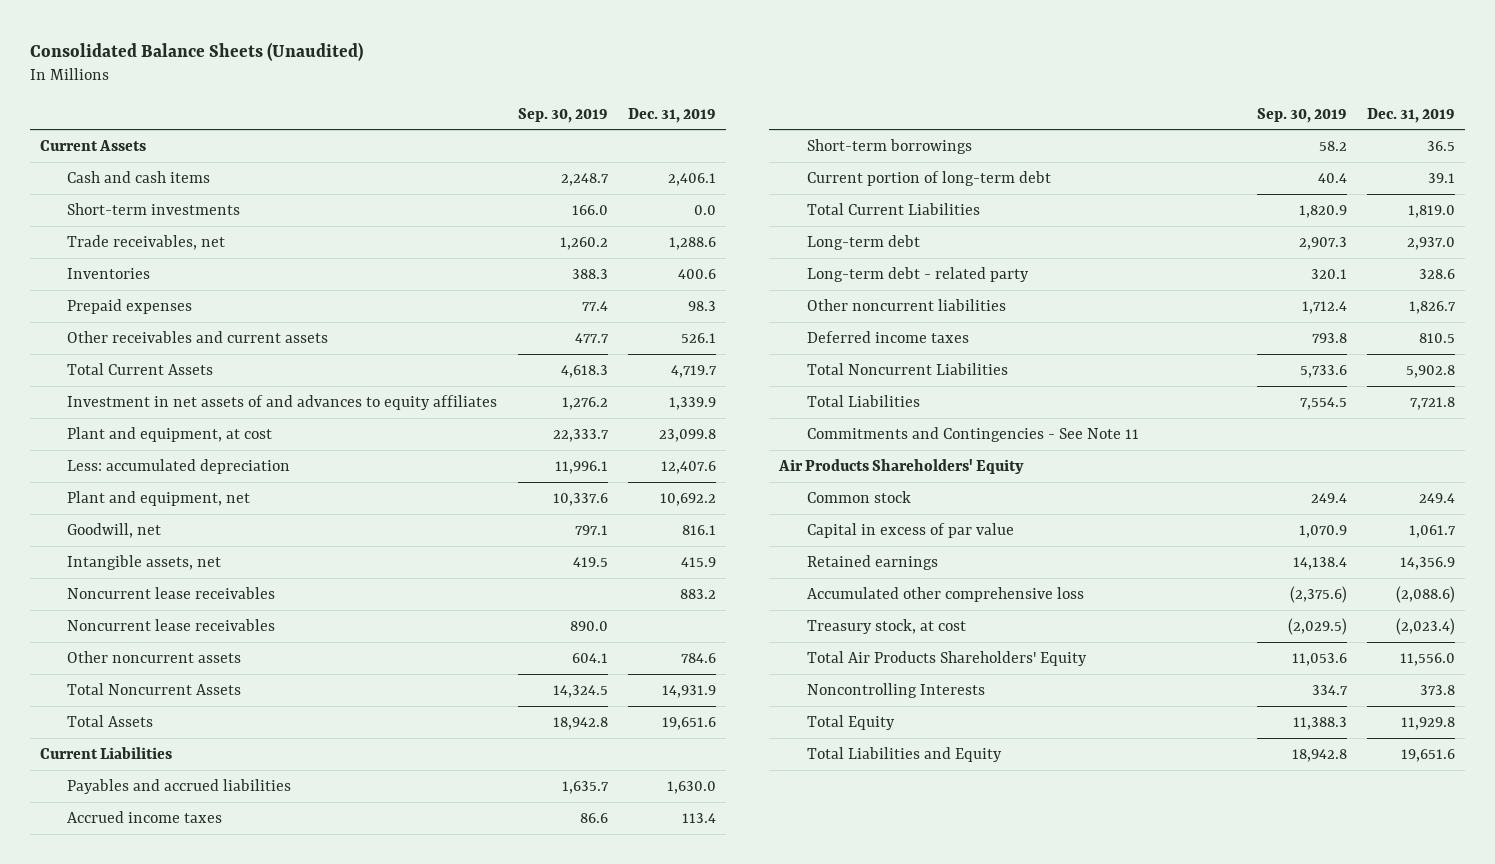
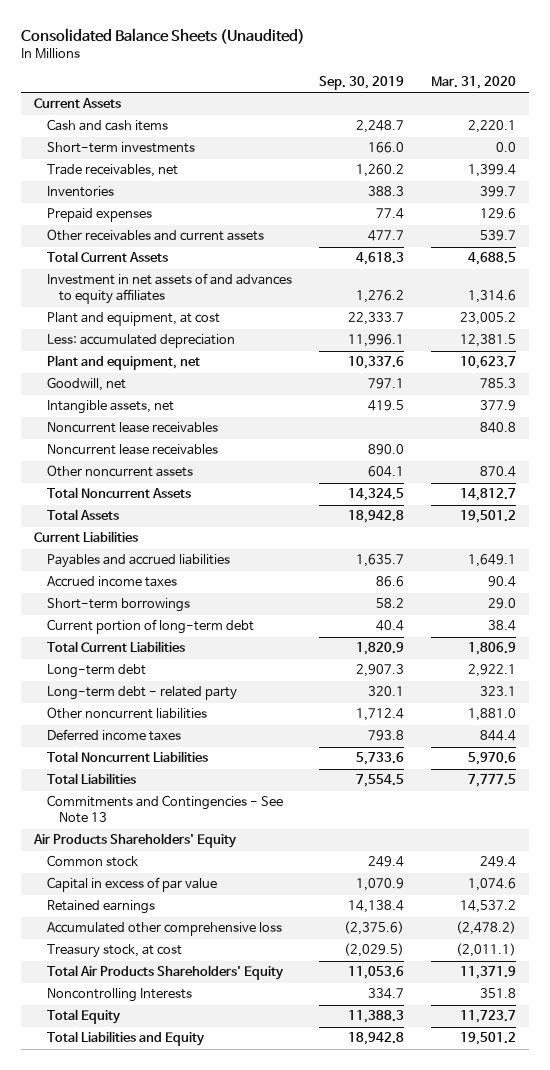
[627,107,716,123] Dec. 31, 2019 -> none
none -> [430,76,516,90] Mar. 31, 2020
[806,426,1139,442] Commitments and Contingencies - See Note 11 -> [46,795,283,824] Commitments and Contingencies - See Note 13

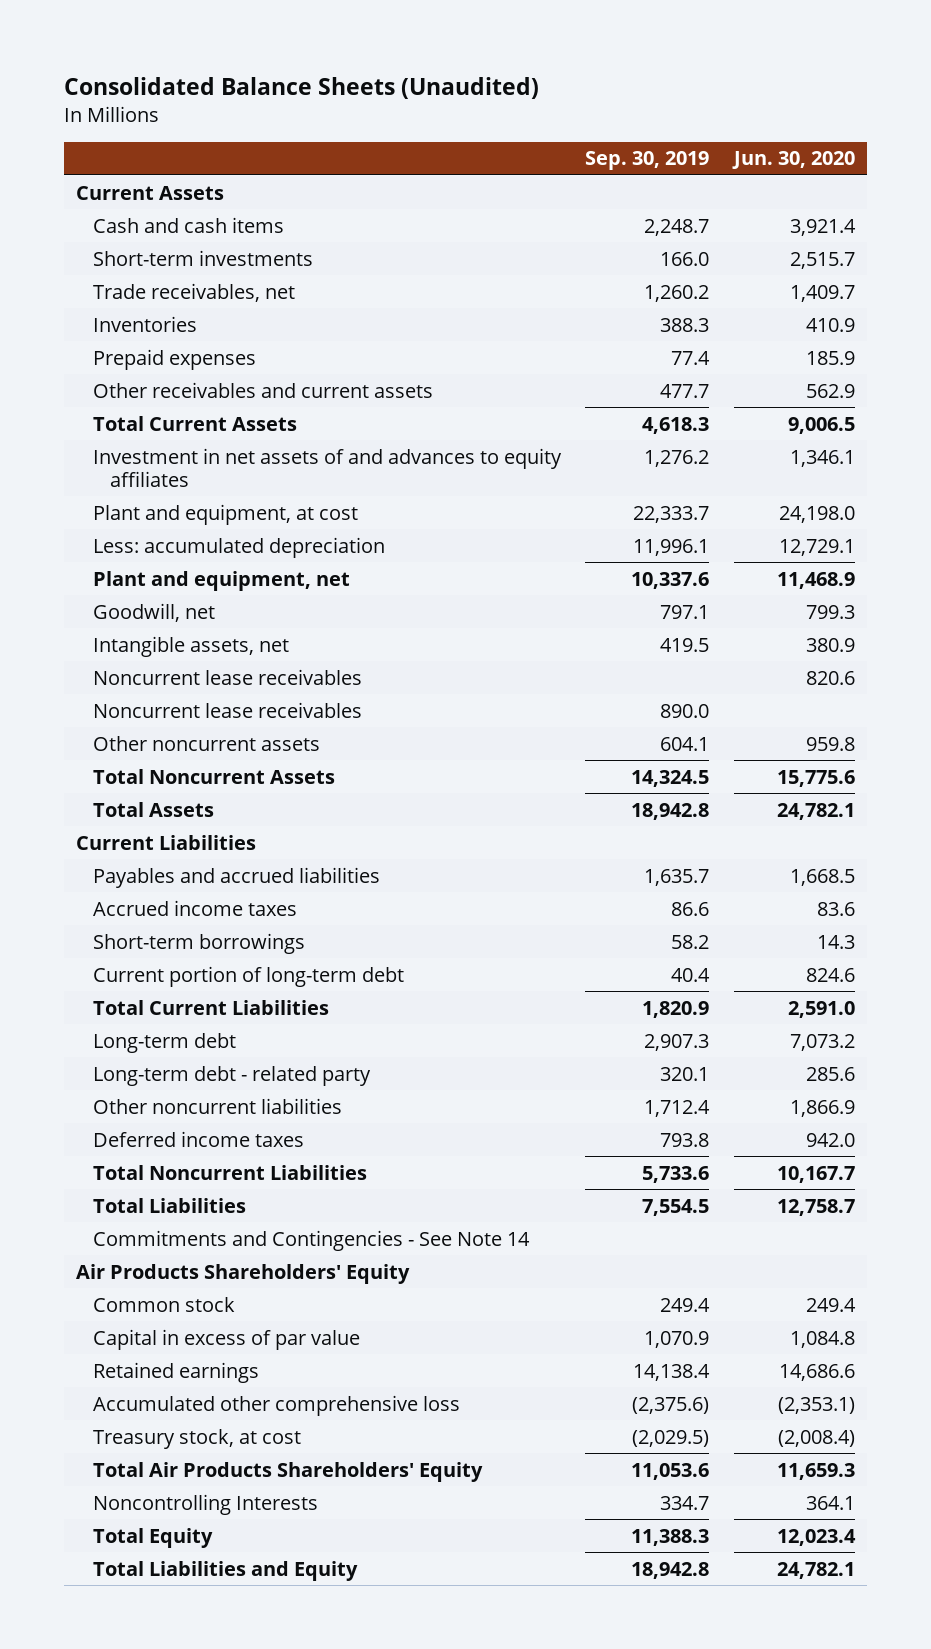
[430,76,516,90] Mar. 31, 2020 -> none
none -> [731,151,855,170] Jun. 30, 2020
[46,795,283,824] Commitments and Contingencies - See Note 13 -> [93,1229,531,1251] Commitments and Contingencies - See Note 14

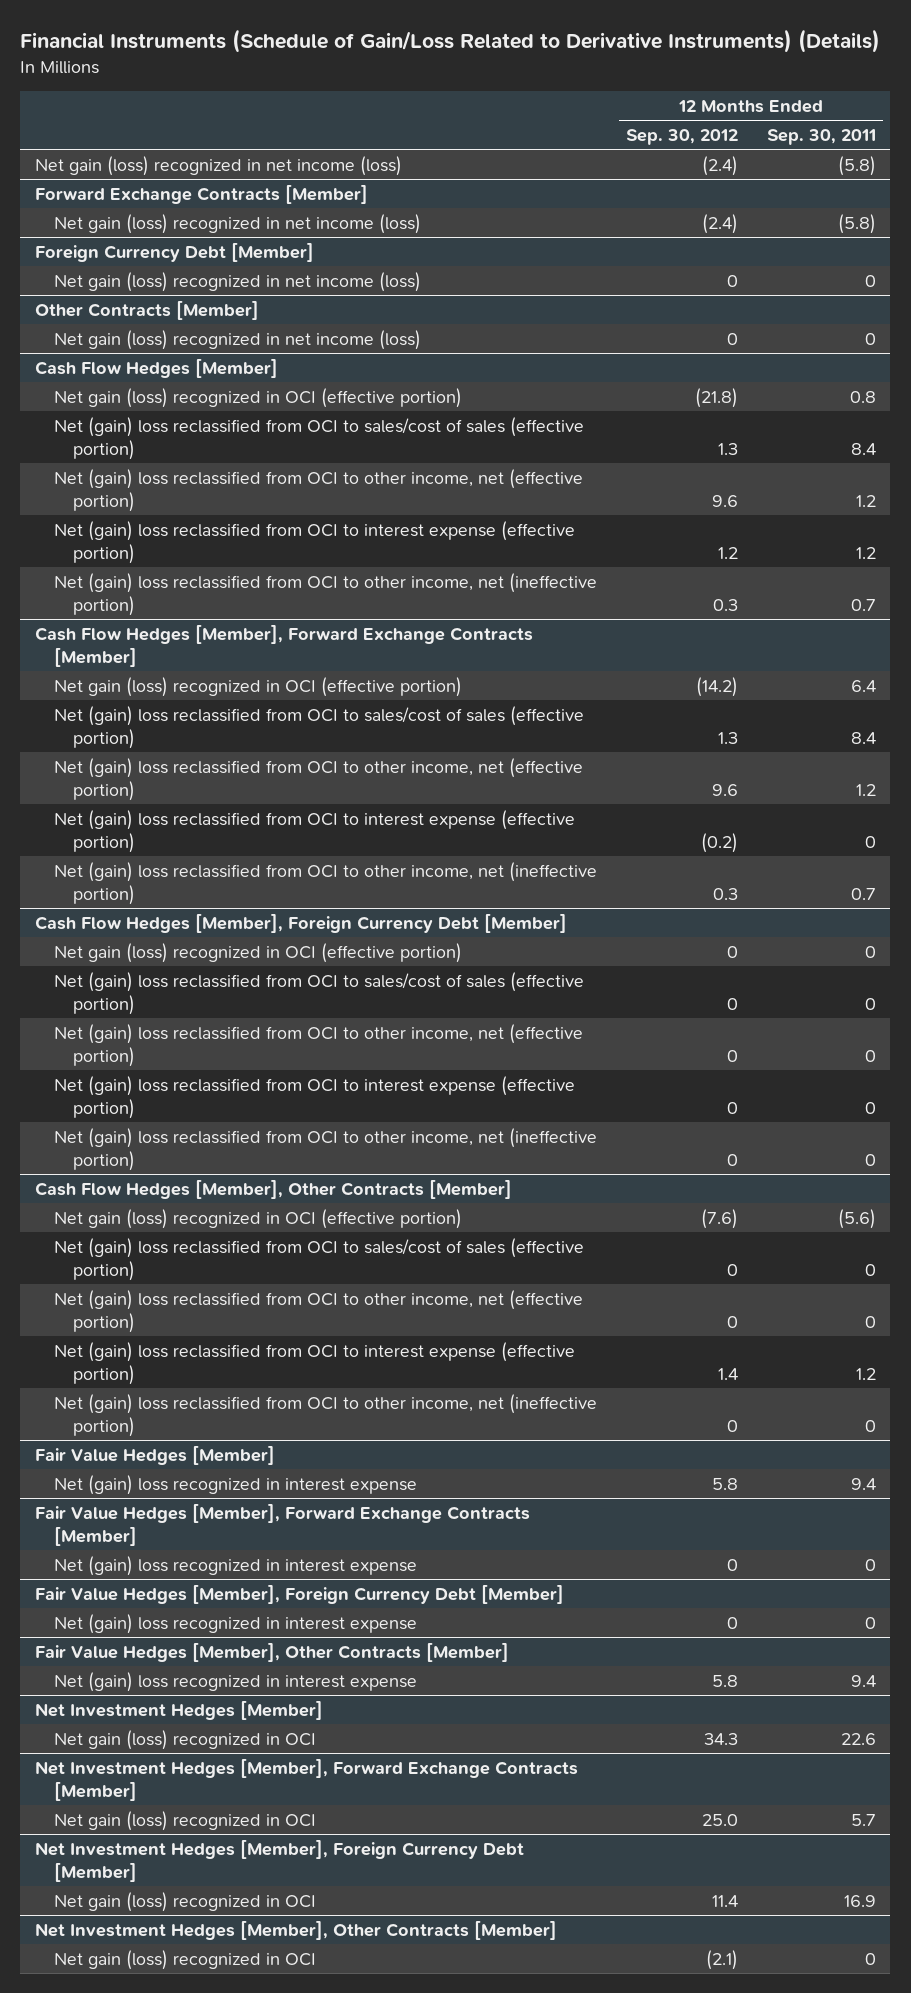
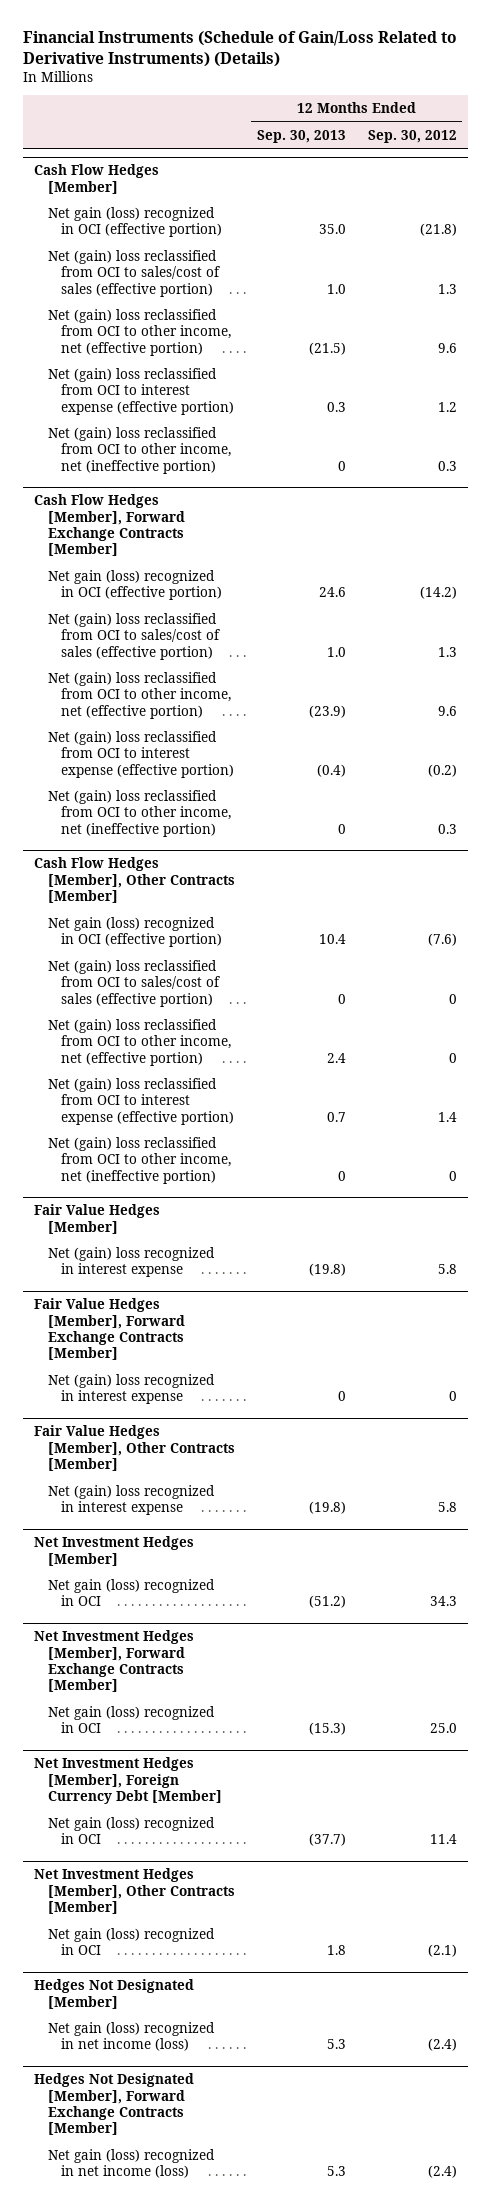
[766,129,876,146] Sep. 30, 2011 -> none
none -> [256,129,346,143] Sep. 30, 2013
[34,155,402,176] Net gain (loss) recognized in net income (loss) -> none
[34,184,368,204] Forward Exchange Contracts [Member] -> none
[54,213,422,234] Net gain (loss) recognized in net income (loss) -> none
[34,242,314,262] Foreign Currency Debt [Member] -> none
[54,271,422,292] Net gain (loss) recognized in net income (loss) -> none
[34,300,259,320] Other Contracts [Member] -> none
[54,329,422,350] Net gain (loss) recognized in net income (loss) -> none
[34,913,567,933] Cash Flow Hedges [Member], Foreign Currency Debt [Member] -> none
[54,942,463,963] Net gain (loss) recognized in OCI (effective portion) -> none
[54,971,585,1015] Net (gain) loss reclassified from OCI to sales/cost of sales (effective portion) -> none
[54,1023,584,1067] Net (gain) loss reclassified from OCI to other income, net (effective portion) -> none
[54,1075,576,1119] Net (gain) loss reclassified from OCI to interest expense (effective portion) -> none
[54,1127,598,1171] Net (gain) loss reclassified from OCI to other income, net (ineffective portion) -> none
[34,1584,564,1604] Fair Value Hedges [Member], Foreign Currency Debt [Member] -> none
[54,1613,418,1634] Net (gain) loss recognized in interest expense -> none
none -> [33,1979,194,2009] Hedges Not Designated [Member]
none -> [47,2022,215,2052] Net gain (loss) recognized in net income (loss)
none -> [33,2073,194,2136] Hedges Not Designated [Member], Forward Exchange Contracts [Member]
none -> [47,2149,215,2179] Net gain (loss) recognized in net income (loss)

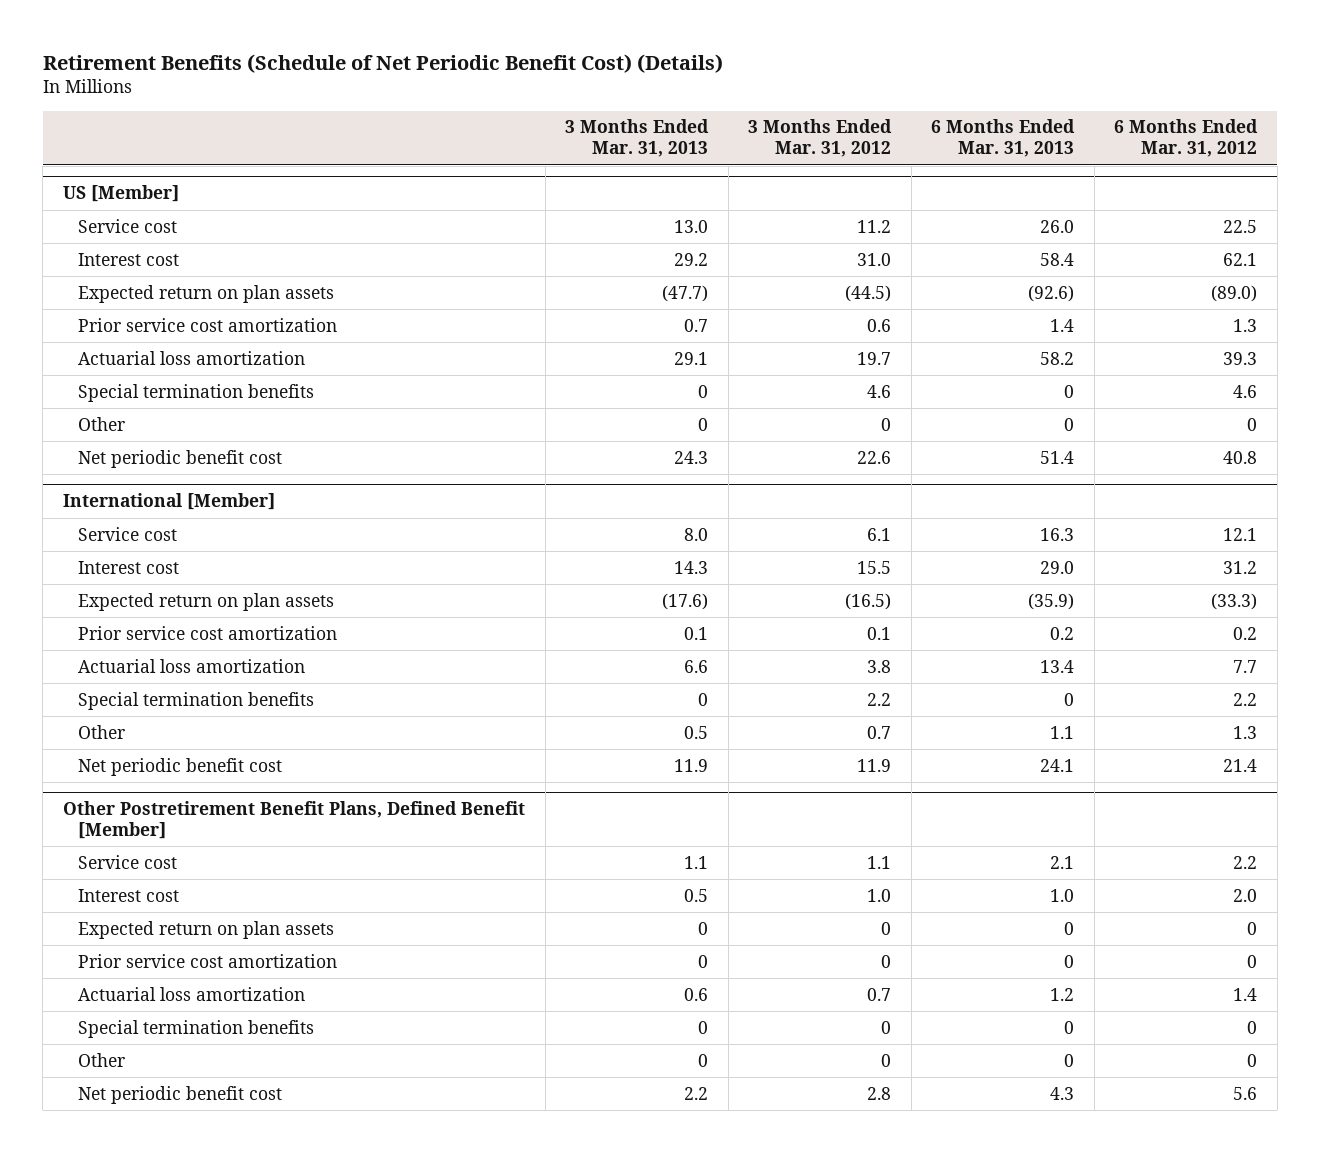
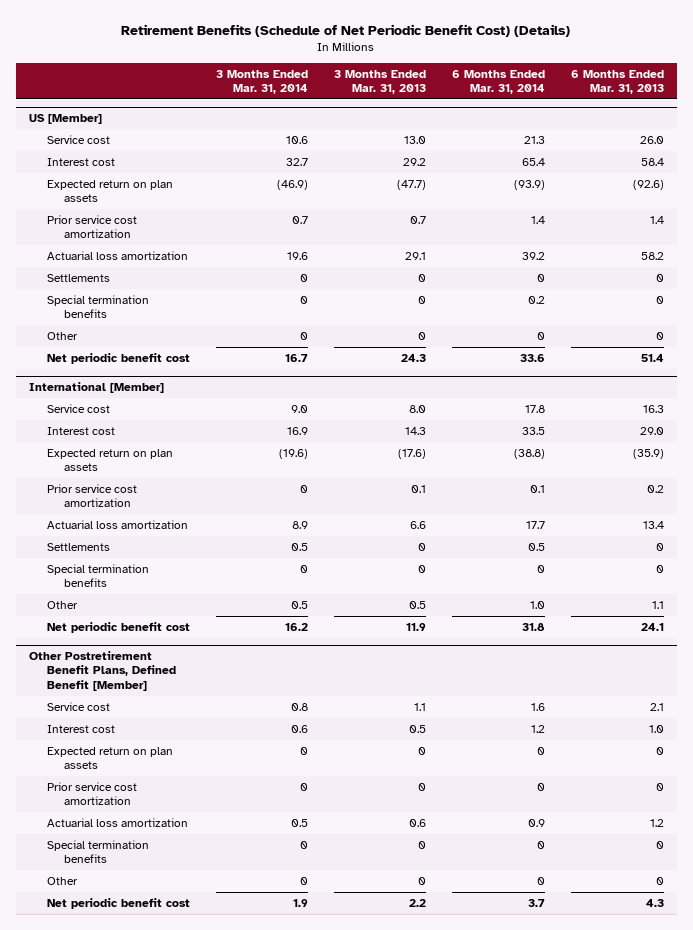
[748,119,893,158] 3 Months Ended Mar. 31, 2012 -> none
[1114,119,1259,158] 6 Months Ended Mar. 31, 2012 -> none
none -> [215,69,308,95] 3 Months Ended Mar. 31, 2014
none -> [451,69,545,95] 6 Months Ended Mar. 31, 2014
none -> [46,273,110,282] Settlements
none -> [46,542,110,551] Settlements

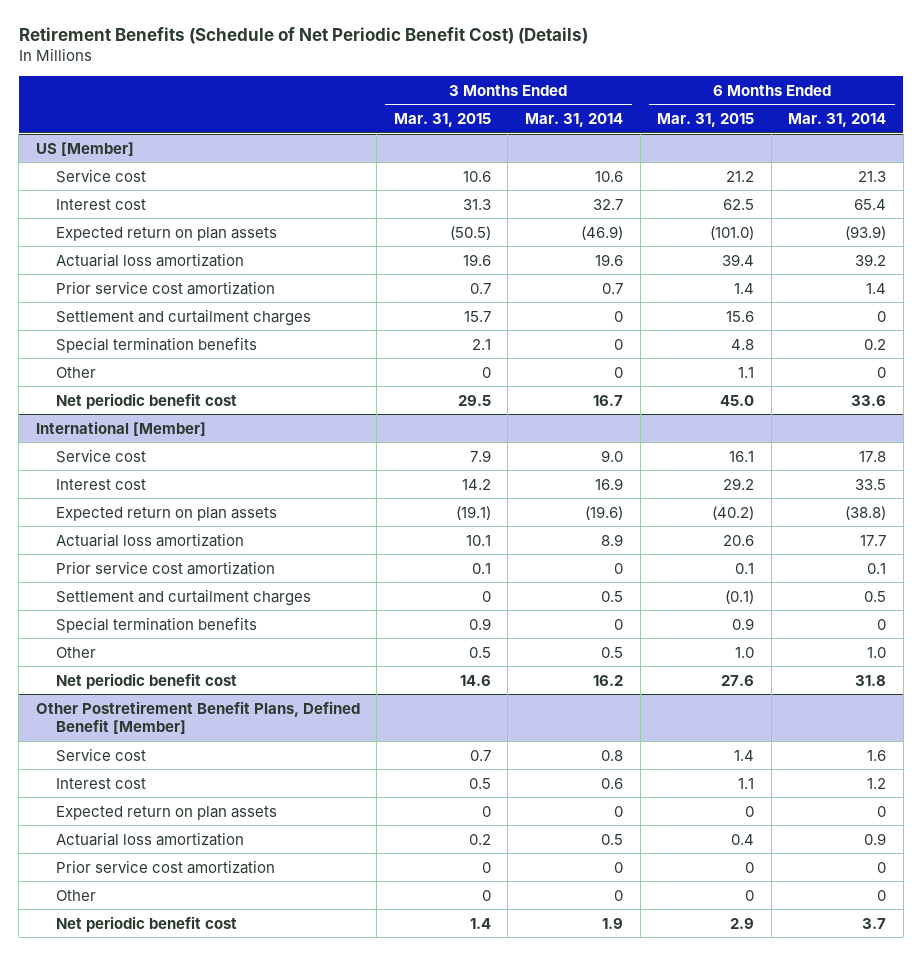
[333,69,426,95] 3 Months Ended Mar. 31, 2013 -> none
[570,69,664,95] 6 Months Ended Mar. 31, 2013 -> none
none -> [393,113,491,128] Mar. 31, 2015
none -> [657,113,755,128] Mar. 31, 2015
[46,273,110,282] Settlements -> none
[46,214,137,239] Prior service cost amortization -> [55,280,275,295] Prior service cost amortization
none -> [55,308,311,326] Settlement and curtailment charges
[46,542,110,551] Settlements -> none
[46,483,137,508] Prior service cost amortization -> [55,560,275,575] Prior service cost amortization
none -> [55,588,311,606] Settlement and curtailment charges
[46,839,149,864] Special termination benefits -> none
[46,781,137,806] Prior service cost amortization -> [55,859,275,874] Prior service cost amortization

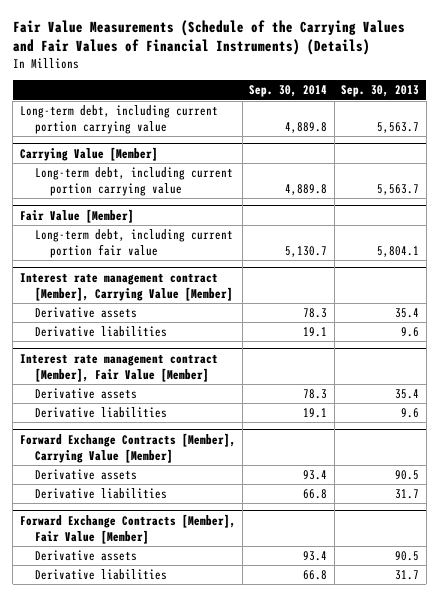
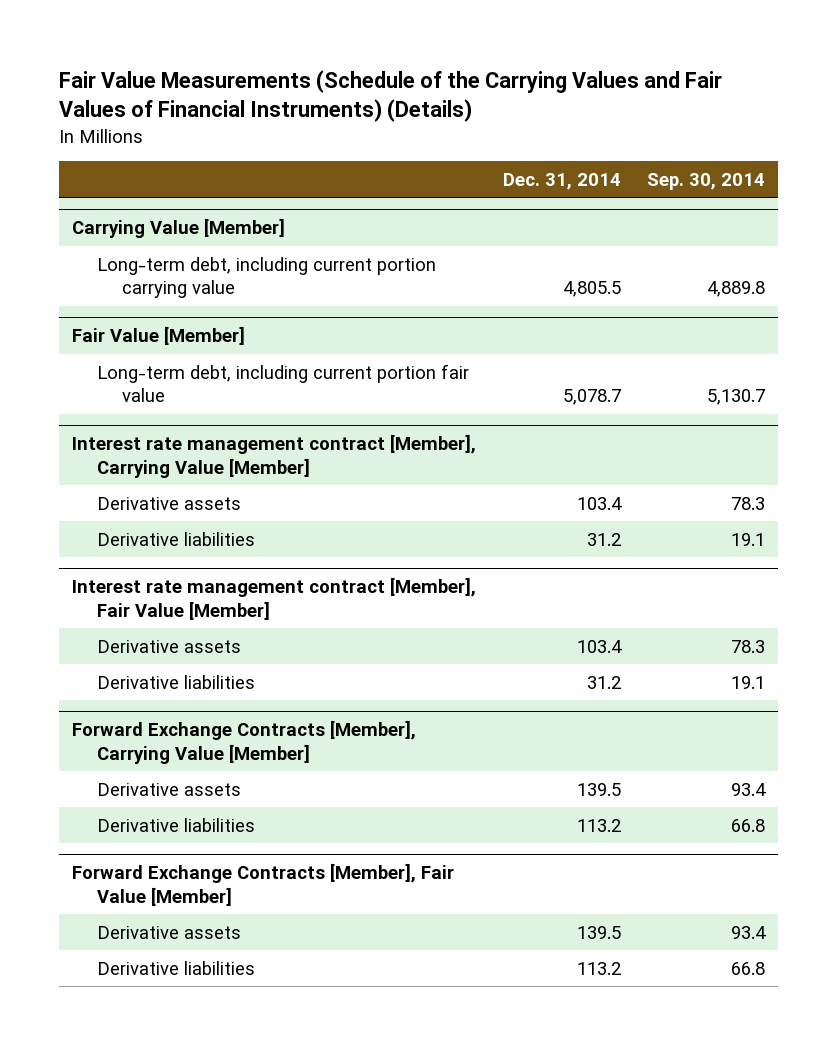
[341,85,420,98] Sep. 30, 2013 -> none
none -> [502,172,621,190] Dec. 31, 2014
[19,104,218,134] Long-term debt, including current portion carrying value -> none

